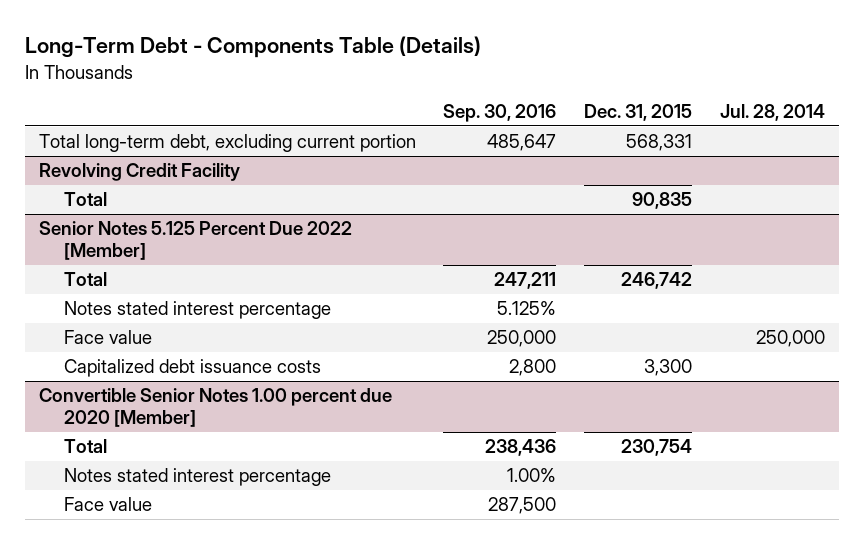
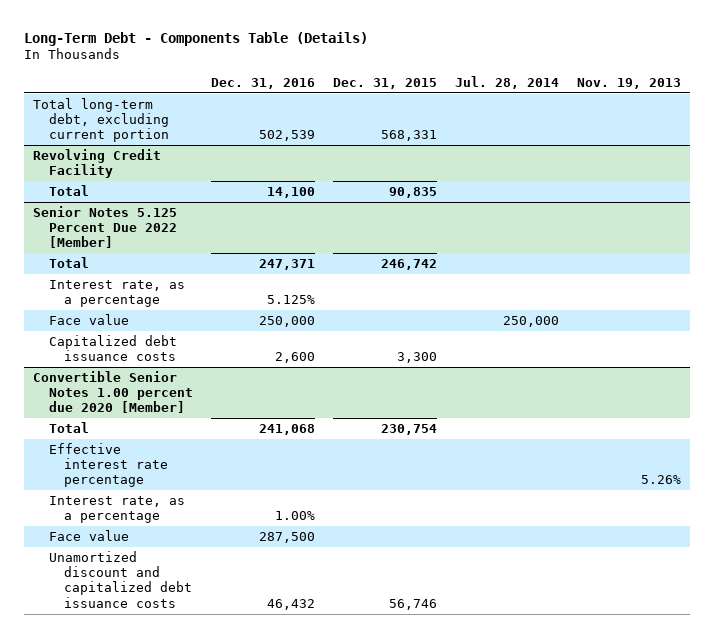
[443,104,557,123] Sep. 30, 2016 -> none
none -> [210,77,315,89] Dec. 31, 2016
none -> [576,77,681,89] Nov. 19, 2013
[64,301,332,320] Notes stated interest percentage -> [48,279,185,308] Interest rate, as a percentage
none -> [48,442,169,488] Effective interest rate percentage
[64,468,332,487] Notes stated interest percentage -> [48,495,185,524] Interest rate, as a percentage
none -> [48,550,193,608] Unamortized discount and capitalized debt issuance costs

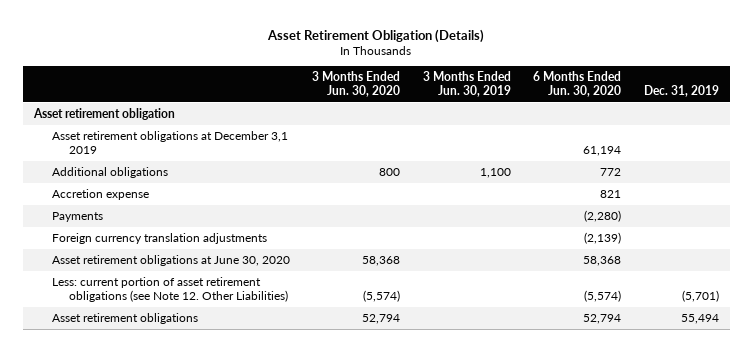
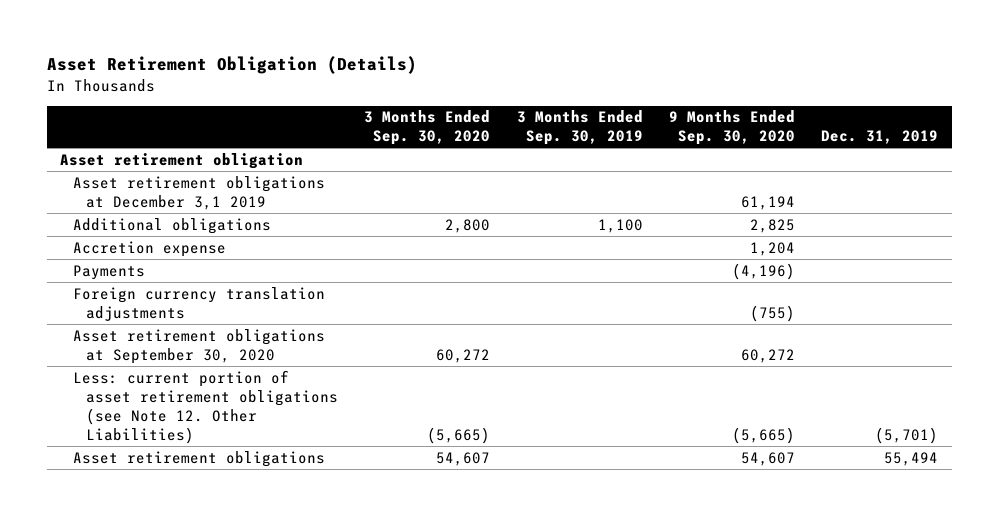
[312,71,401,98] 3 Months Ended Jun. 30, 2020 -> none
[422,71,511,98] 3 Months Ended Jun. 30, 2019 -> none
[533,71,622,98] 6 Months Ended Jun. 30, 2020 -> none
none -> [364,110,491,146] 3 Months Ended Sep. 30, 2020
none -> [516,110,643,146] 3 Months Ended Sep. 30, 2019
none -> [668,110,795,146] 9 Months Ended Sep. 30, 2020
[51,254,290,266] Asset retirement obligations at June 30, 2020 -> [73,328,326,364] Asset retirement obligations at September 30, 2020

